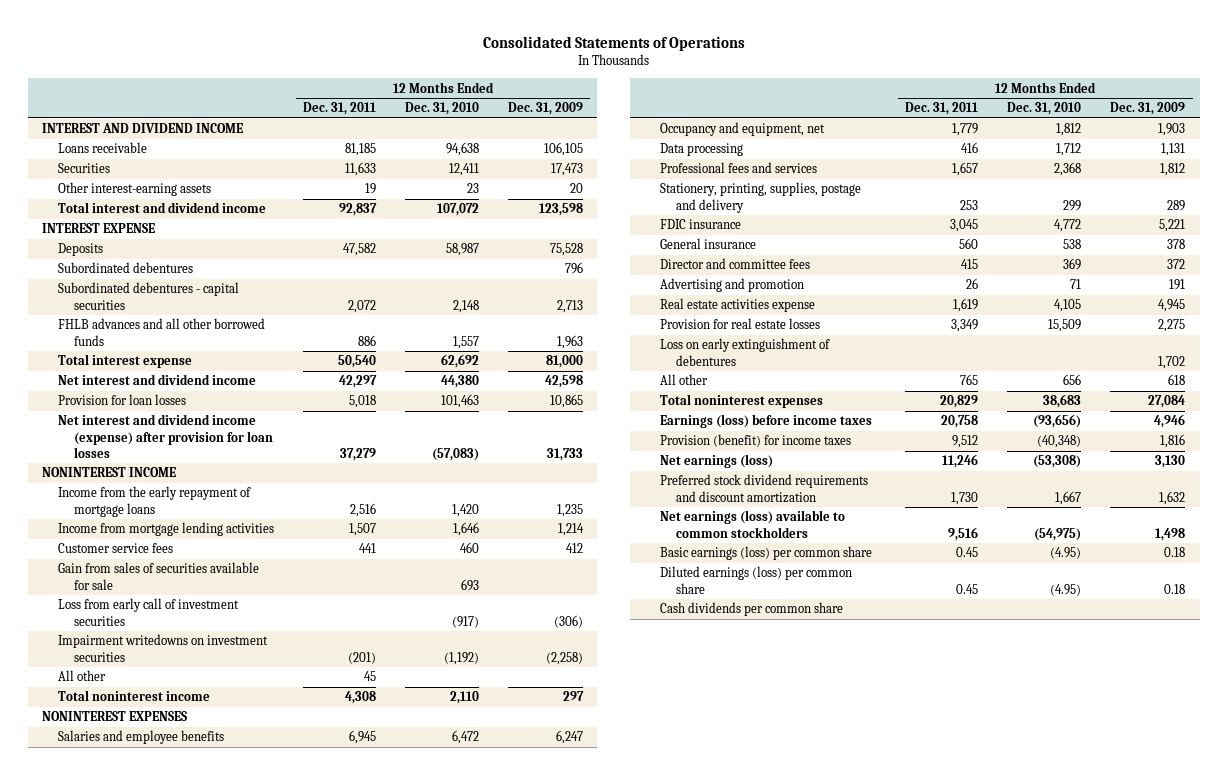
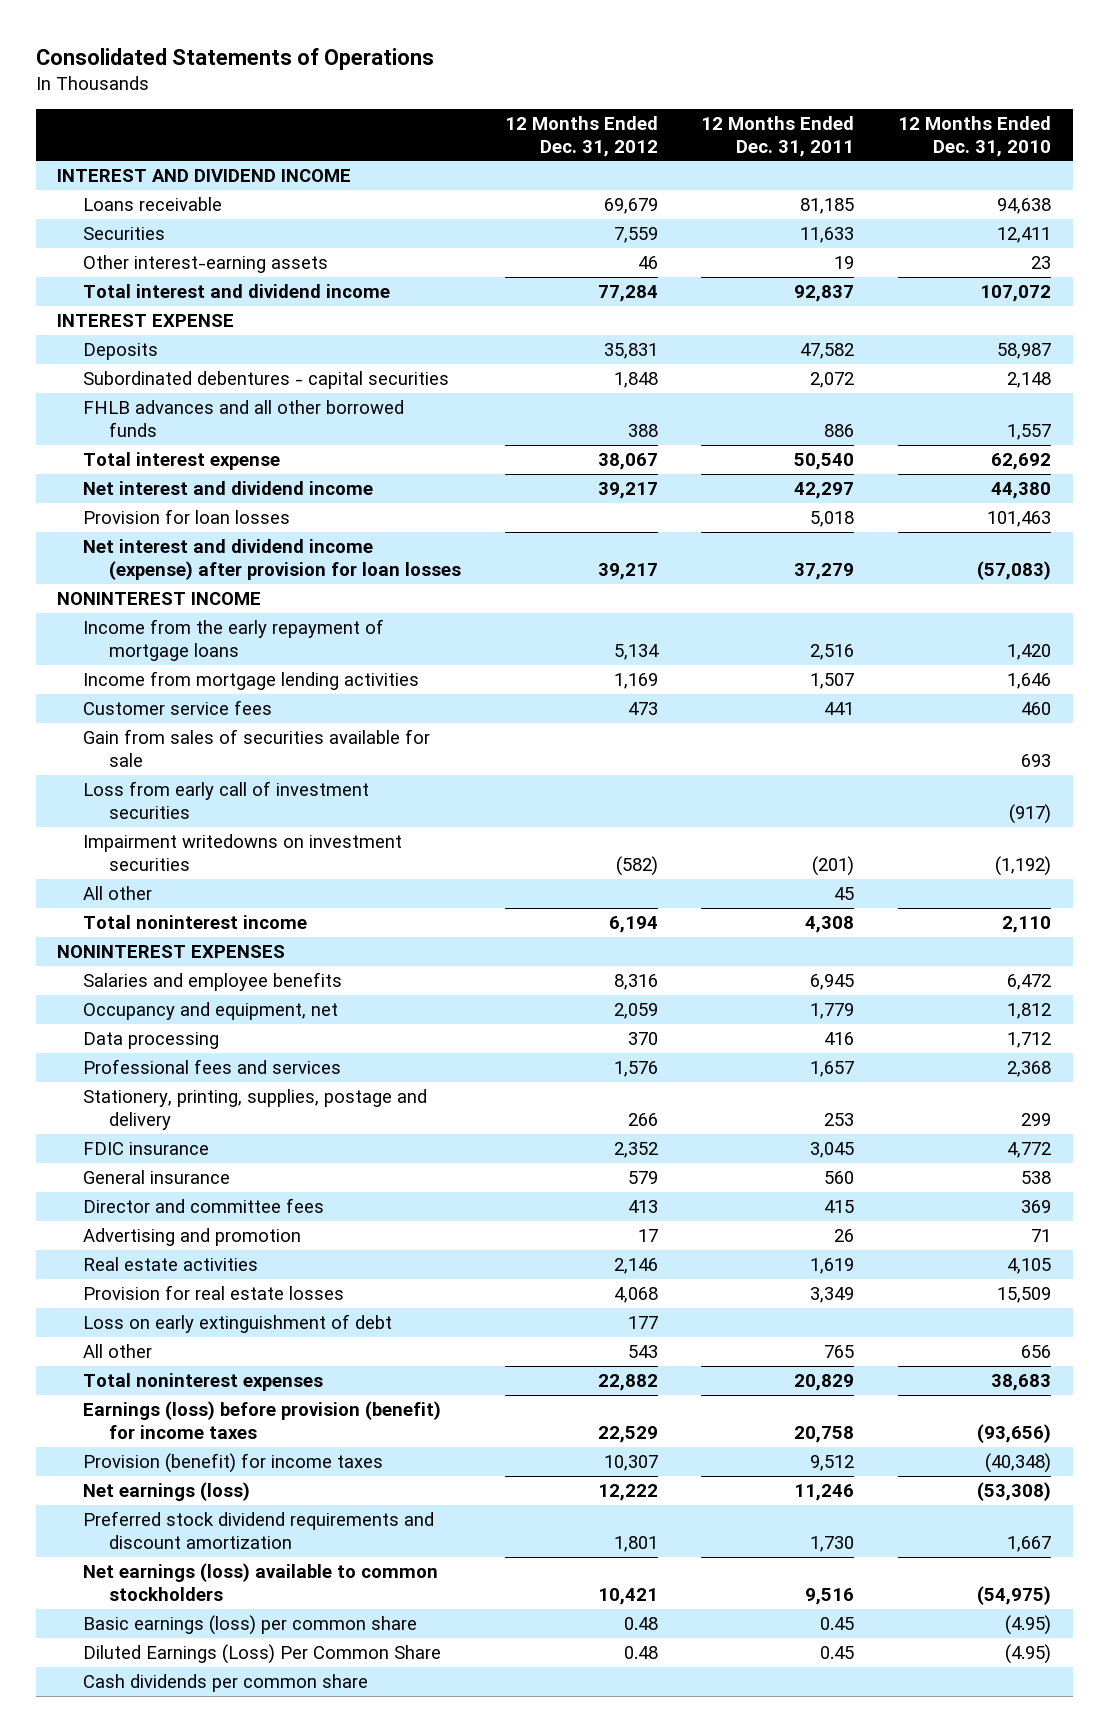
[507,102,583,116] Dec. 31, 2009 -> none
none -> [504,115,658,157] 12 Months Ended Dec. 31, 2012
[57,262,193,274] Subordinated debentures -> none
[660,298,816,313] Real estate activities expense -> [83,1256,259,1271] Real estate activities
[660,338,831,366] Loss on early extinguishment of debentures -> [83,1313,393,1333] Loss on early extinguishment of debt
[660,414,873,429] Earnings (loss) before income taxes -> [83,1400,442,1439] Earnings (loss) before provision (benefit) for income taxes
[660,566,853,594] Diluted earnings (loss) per common share -> [83,1643,442,1664] Diluted Earnings (Loss) Per Common Share

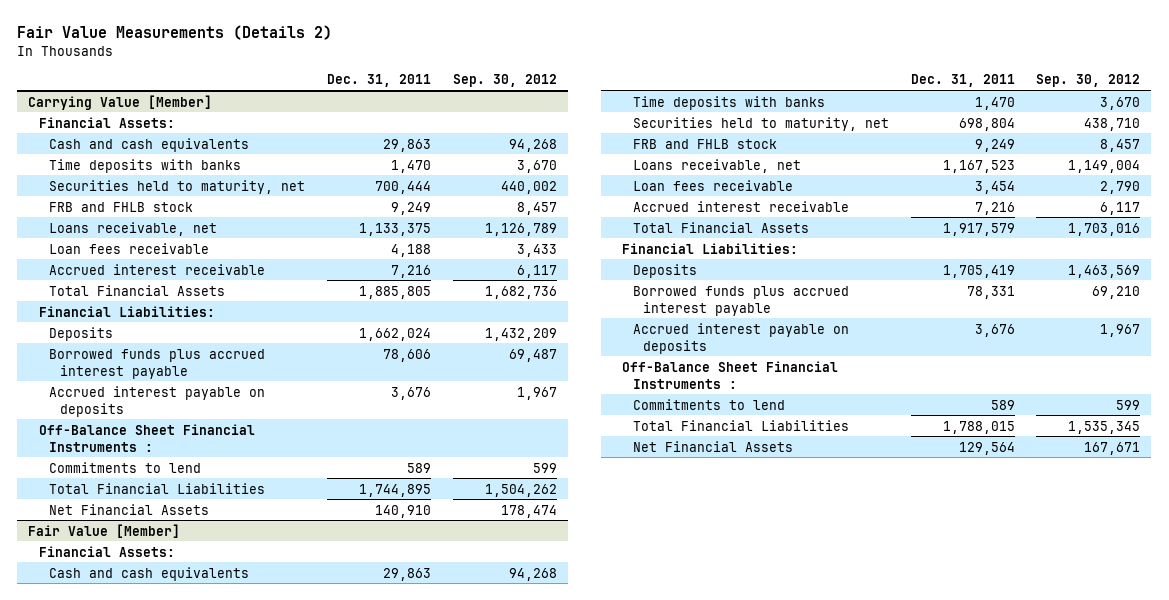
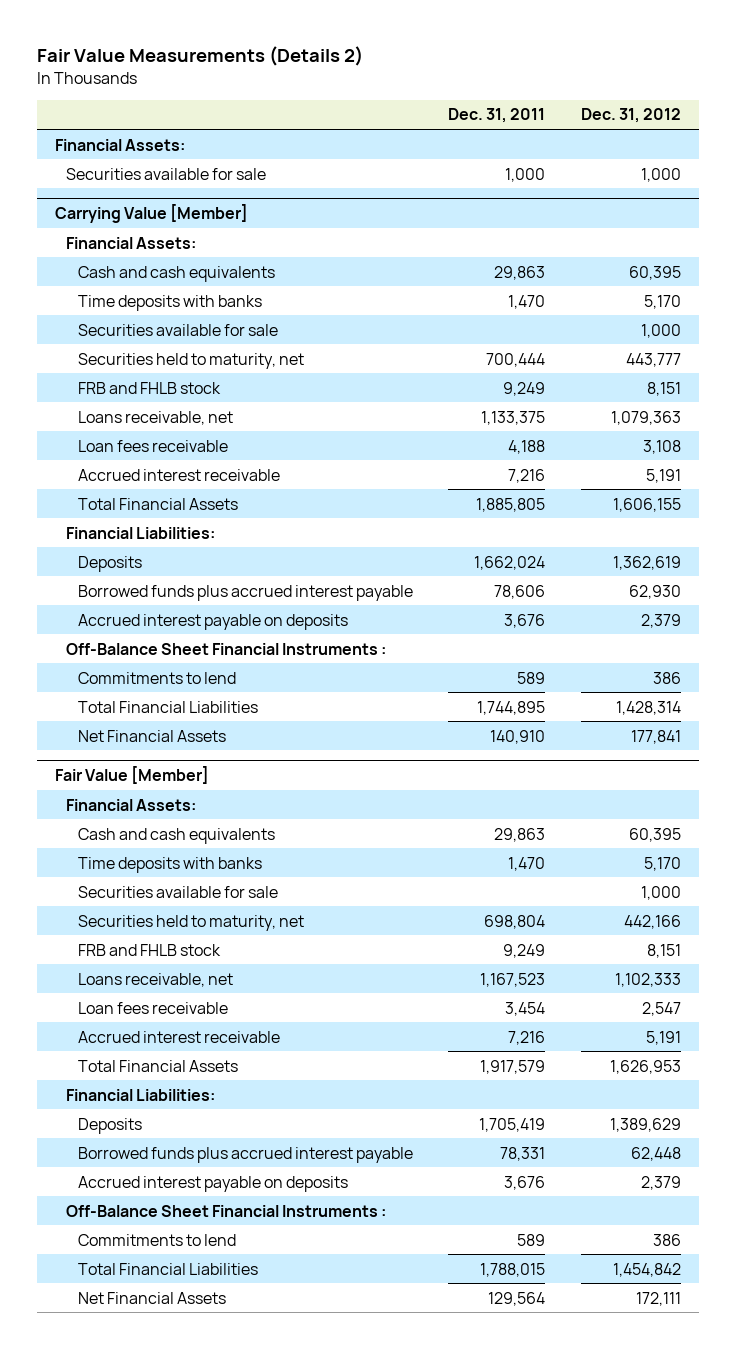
[453,74,558,88] Sep. 30, 2012 -> none
none -> [581,108,682,124] Dec. 31, 2012
none -> [54,138,185,151] Financial Assets:
none -> [66,167,267,180] Securities available for sale
none -> [77,323,278,336] Securities available for sale
none -> [77,885,278,898] Securities available for sale

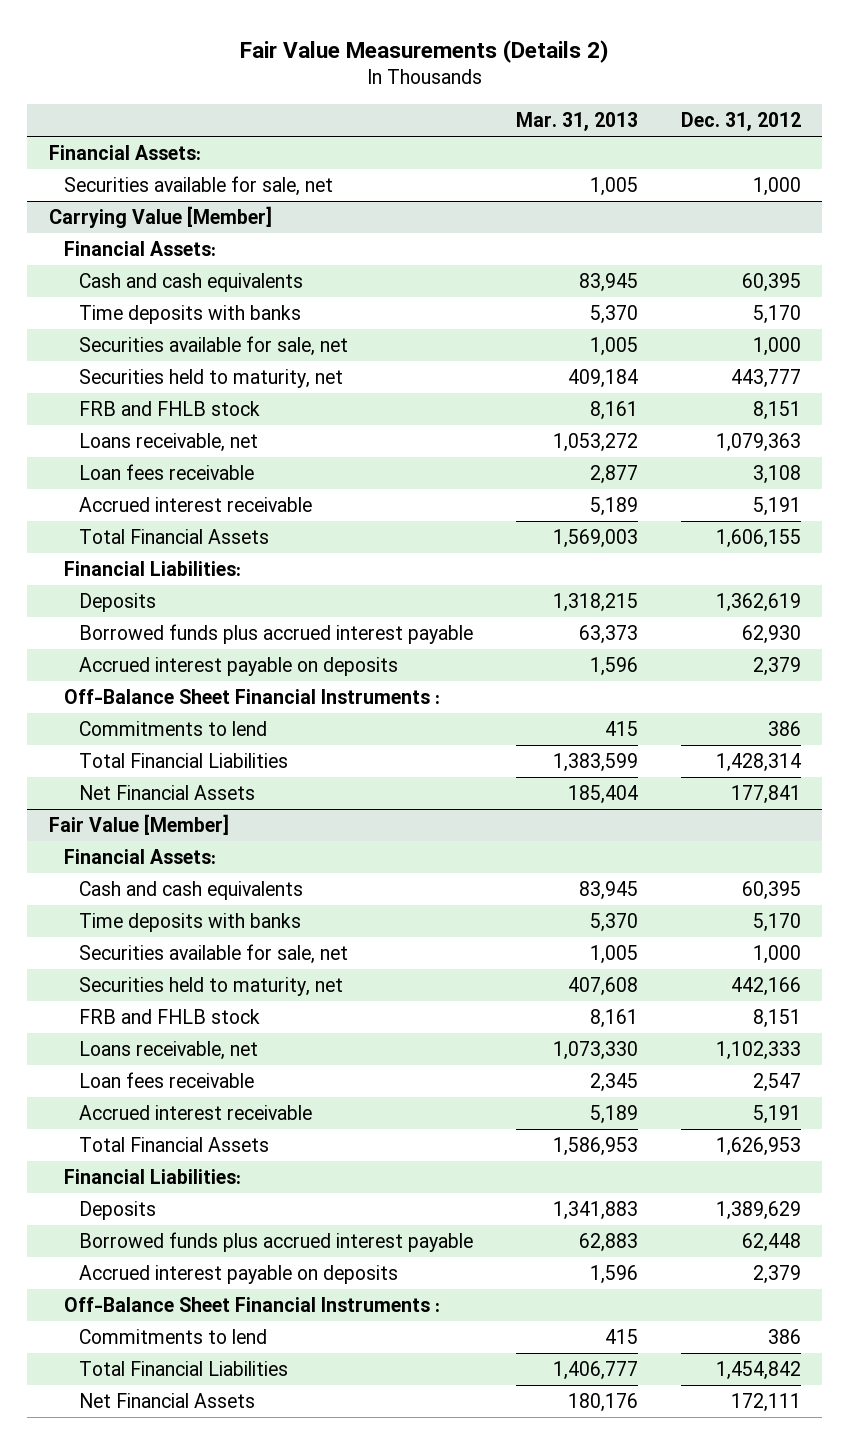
[448,108,546,124] Dec. 31, 2011 -> none
none -> [515,112,638,132] Mar. 31, 2013
[66,167,267,180] Securities available for sale -> [63,176,333,197] Securities available for sale, net
[77,323,278,336] Securities available for sale -> [78,336,348,357] Securities available for sale, net
[77,885,278,898] Securities available for sale -> [78,944,348,965] Securities available for sale, net

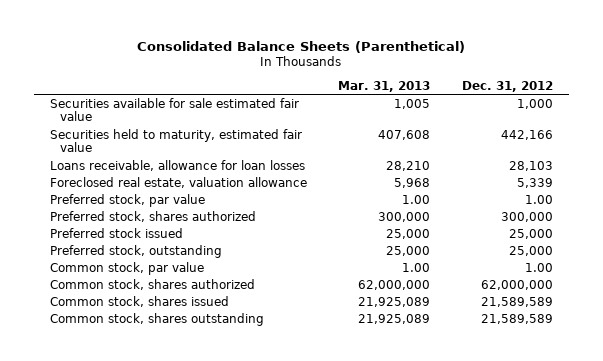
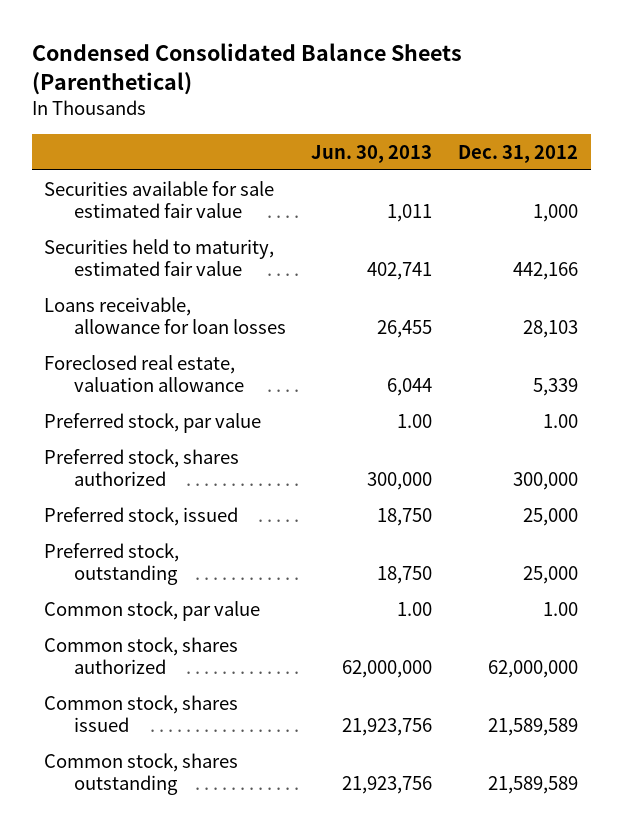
[137,41,466,54] Consolidated Balance Sheets (Parenthetical) -> [31,42,462,95] Condensed Consolidated Balance Sheets (Parenthetical)
[338,81,431,93] Mar. 31, 2013 -> none
none -> [311,144,433,163] Jun. 30, 2013
[49,227,183,238] Preferred stock issued -> [44,506,239,526] Preferred stock, issued

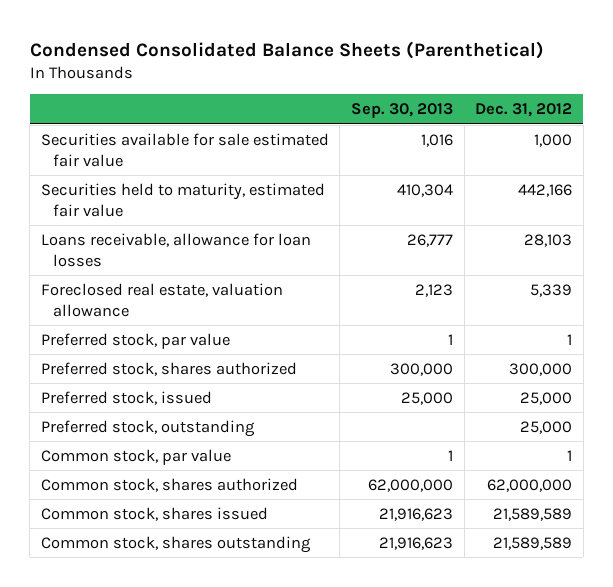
[311,144,433,163] Jun. 30, 2013 -> none
none -> [351,103,454,119] Sep. 30, 2013
[542,413,578,428] 1.00 -> [567,333,573,345] 1
[542,601,578,616] 1.00 -> [567,449,573,461] 1

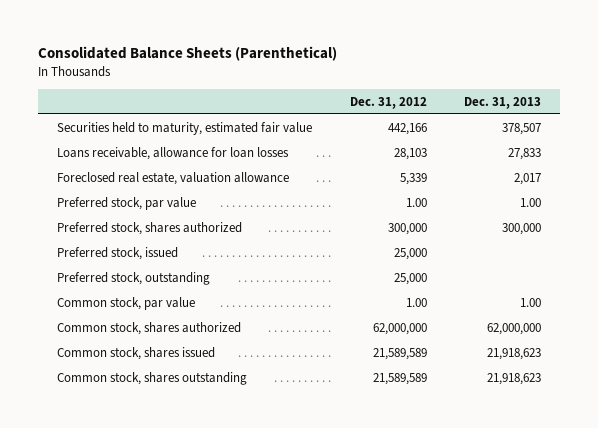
[29,40,544,59] Condensed Consolidated Balance Sheets (Parenthetical) -> [38,46,338,62] Consolidated Balance Sheets (Parenthetical)
[351,103,454,119] Sep. 30, 2013 -> none
none -> [464,96,542,109] Dec. 31, 2013
[40,132,329,167] Securities available for sale estimated fair value -> none
[567,333,573,345] 1 -> [405,197,427,207] 1.00
[567,449,573,461] 1 -> [405,297,427,307] 1.00

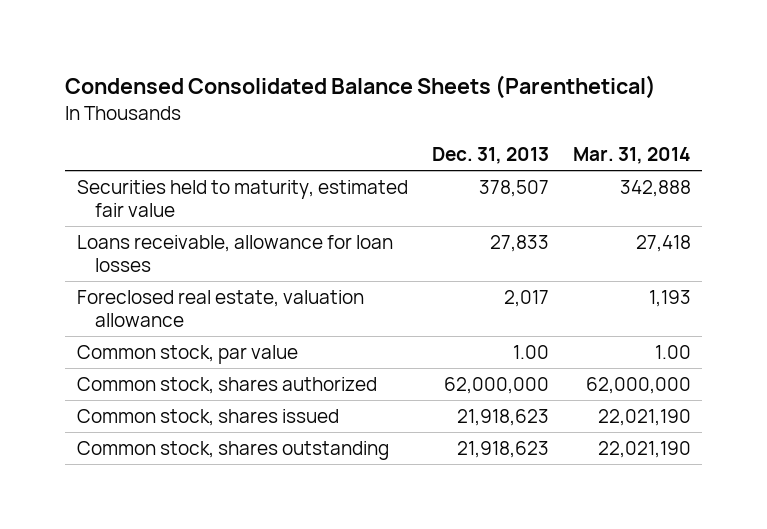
[38,46,338,62] Consolidated Balance Sheets (Parenthetical) -> [64,75,656,100] Condensed Consolidated Balance Sheets (Parenthetical)
[349,96,427,109] Dec. 31, 2012 -> none
none -> [572,147,691,165] Mar. 31, 2014
[56,196,196,210] Preferred stock, par value -> none
[56,221,242,235] Preferred stock, shares authorized -> none
[56,246,178,260] Preferred stock, issued -> none
[56,271,210,285] Preferred stock, outstanding -> none

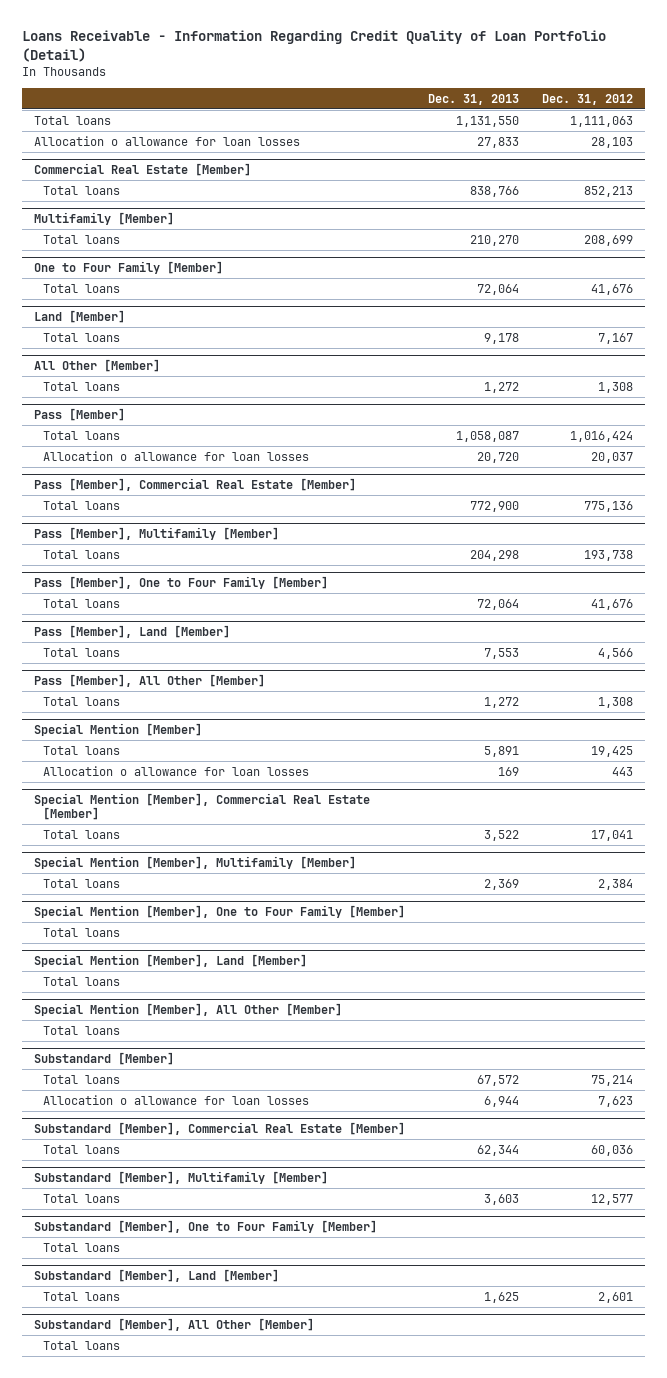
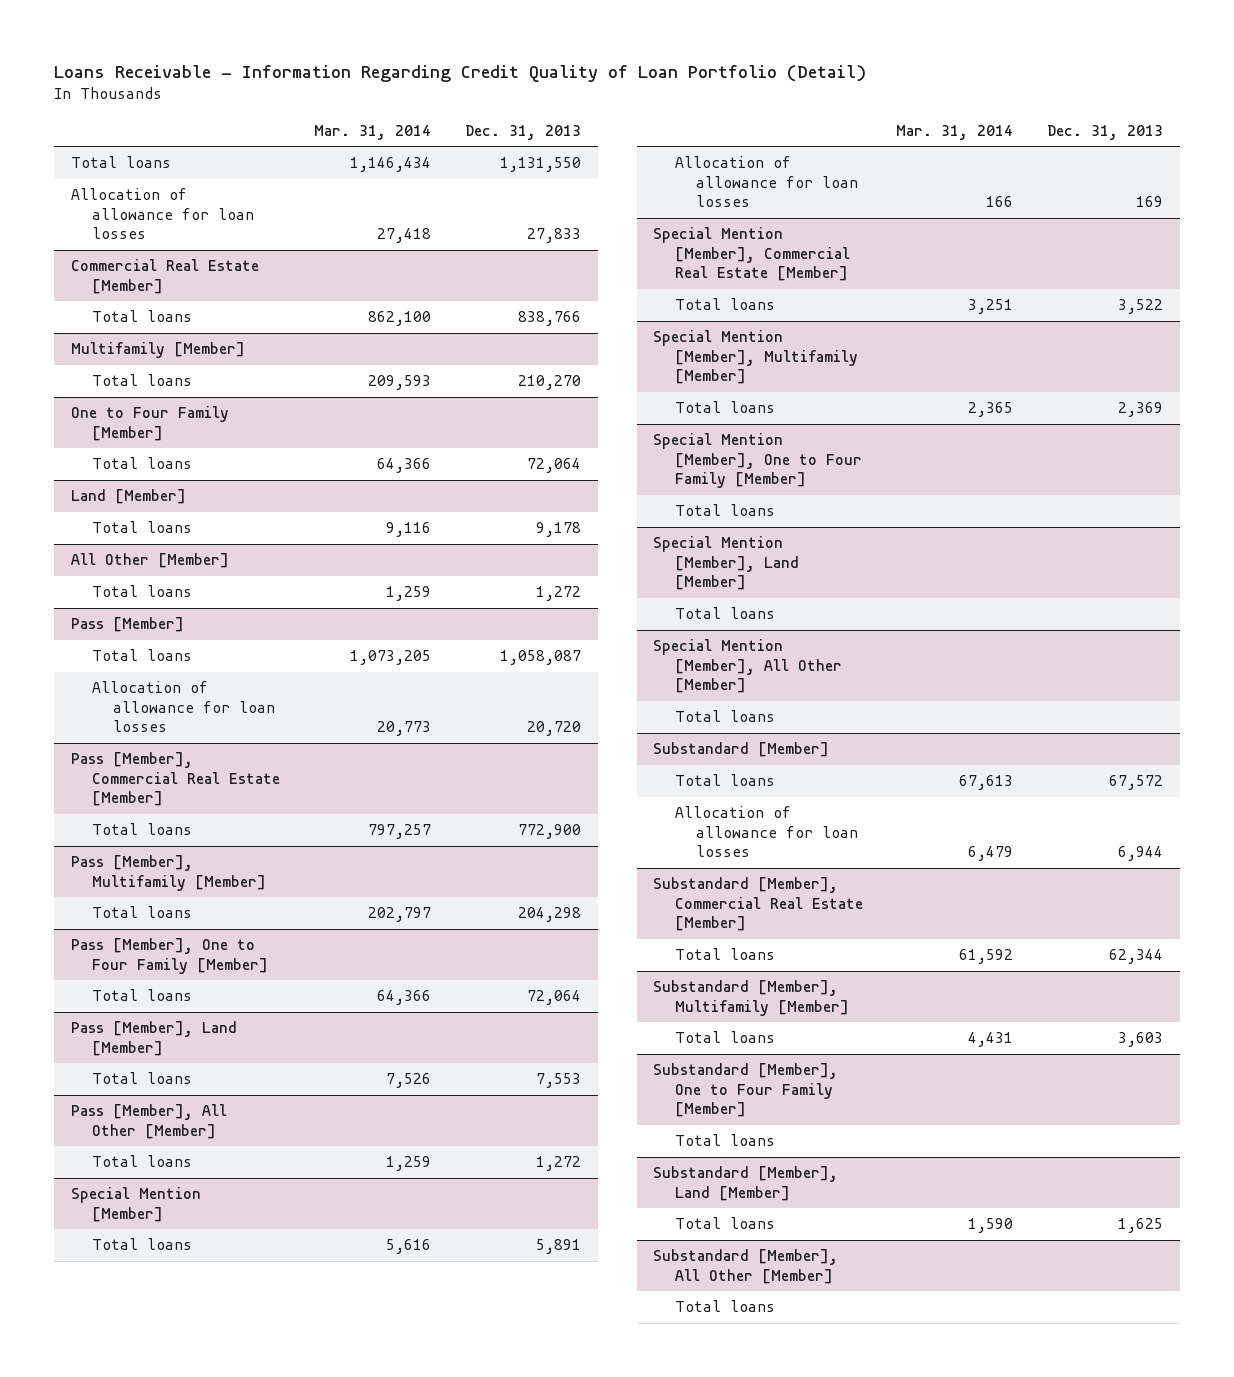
[542,93,634,105] Dec. 31, 2012 -> none
none -> [313,124,431,140] Mar. 31, 2014
[33,135,300,146] Allocation o allowance for loan losses -> [71,188,255,240] Allocation of allowance for loan losses
[42,450,309,461] Allocation o allowance for loan losses -> [92,681,276,733] Allocation of allowance for loan losses
[42,765,309,776] Allocation o allowance for loan losses -> [674,156,858,208] Allocation of allowance for loan losses
[42,1094,309,1105] Allocation o allowance for loan losses -> [674,806,858,858] Allocation of allowance for loan losses

